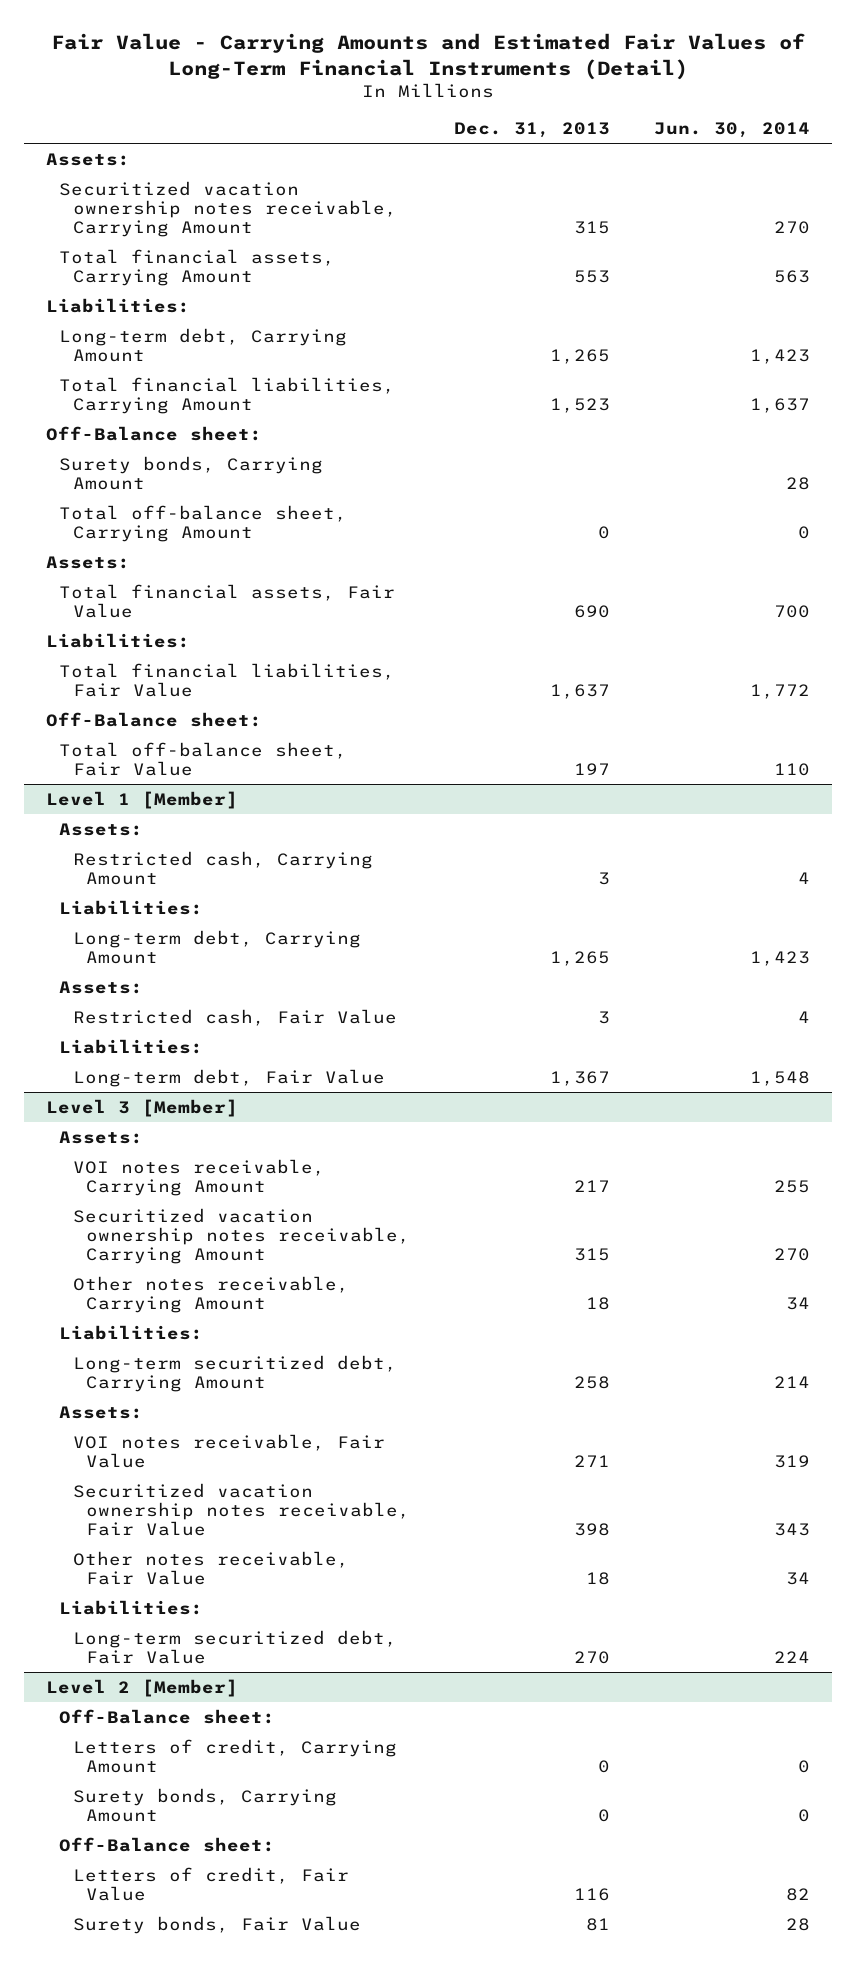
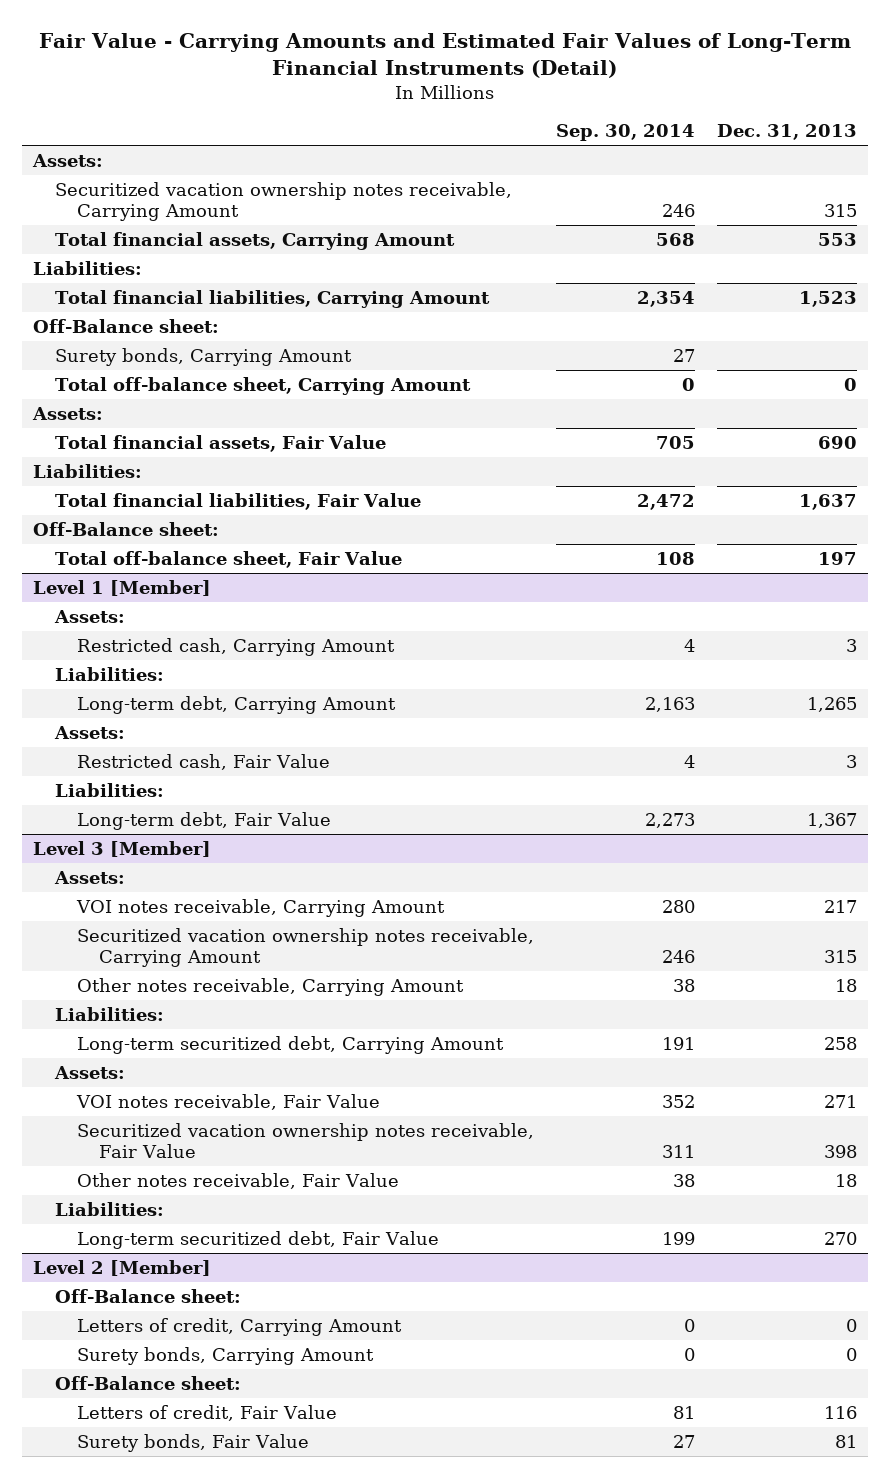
[653,122,810,139] Jun. 30, 2014 -> none
none -> [555,123,695,141] Sep. 30, 2014
[59,327,348,362] Long-term debt, Carrying Amount -> none

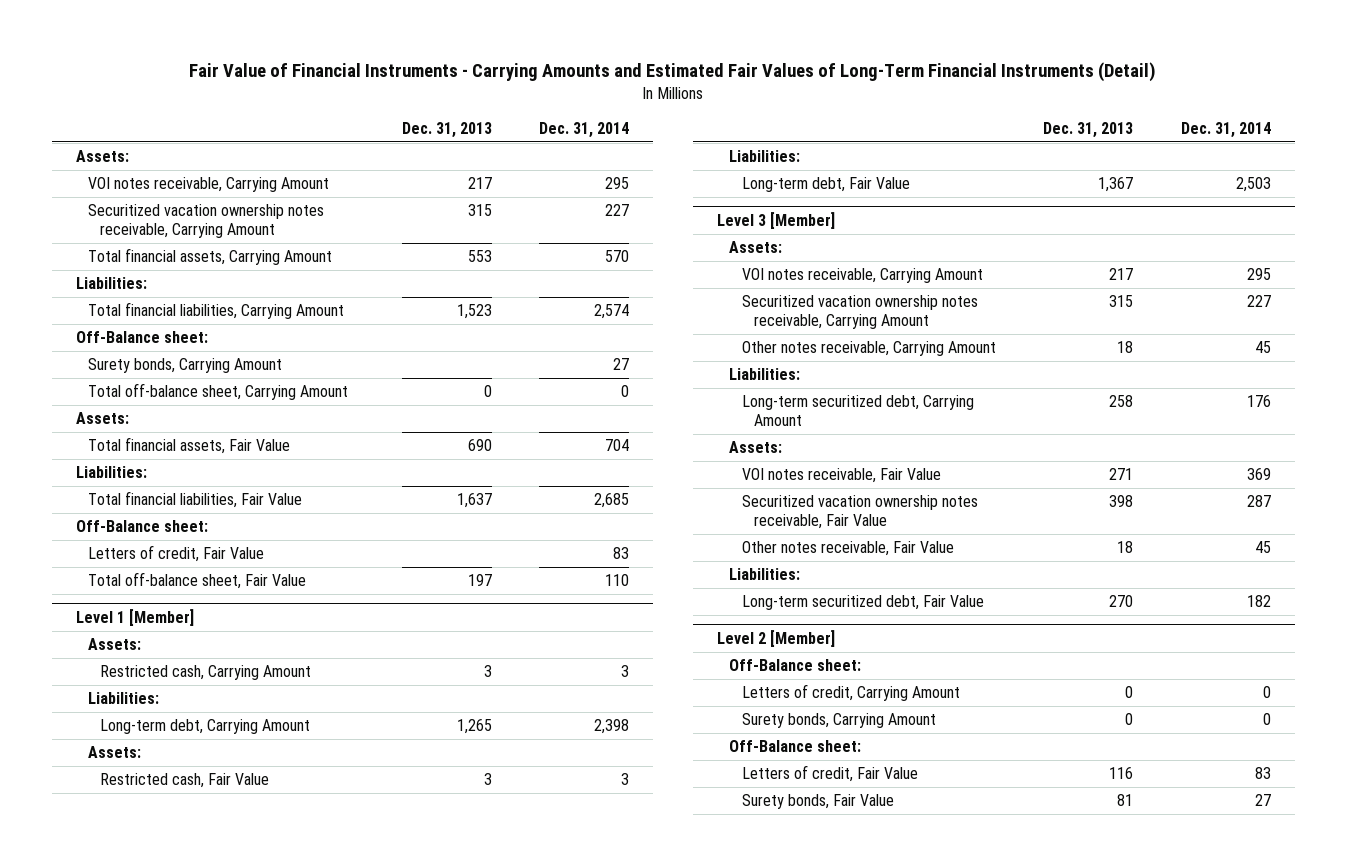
[38,33,851,79] Fair Value - Carrying Amounts and Estimated Fair Values of Long-Term Financial Instruments (Detail) -> [189,61,1157,82] Fair Value of Financial Instruments - Carrying Amounts and Estimated Fair Values of Long-Term Financial Instruments (Detail)
[555,123,695,141] Sep. 30, 2014 -> none
none -> [539,121,630,138] Dec. 31, 2014
none -> [87,177,329,193] VOI notes receivable, Carrying Amount
none -> [87,545,264,563] Letters of credit, Fair Value

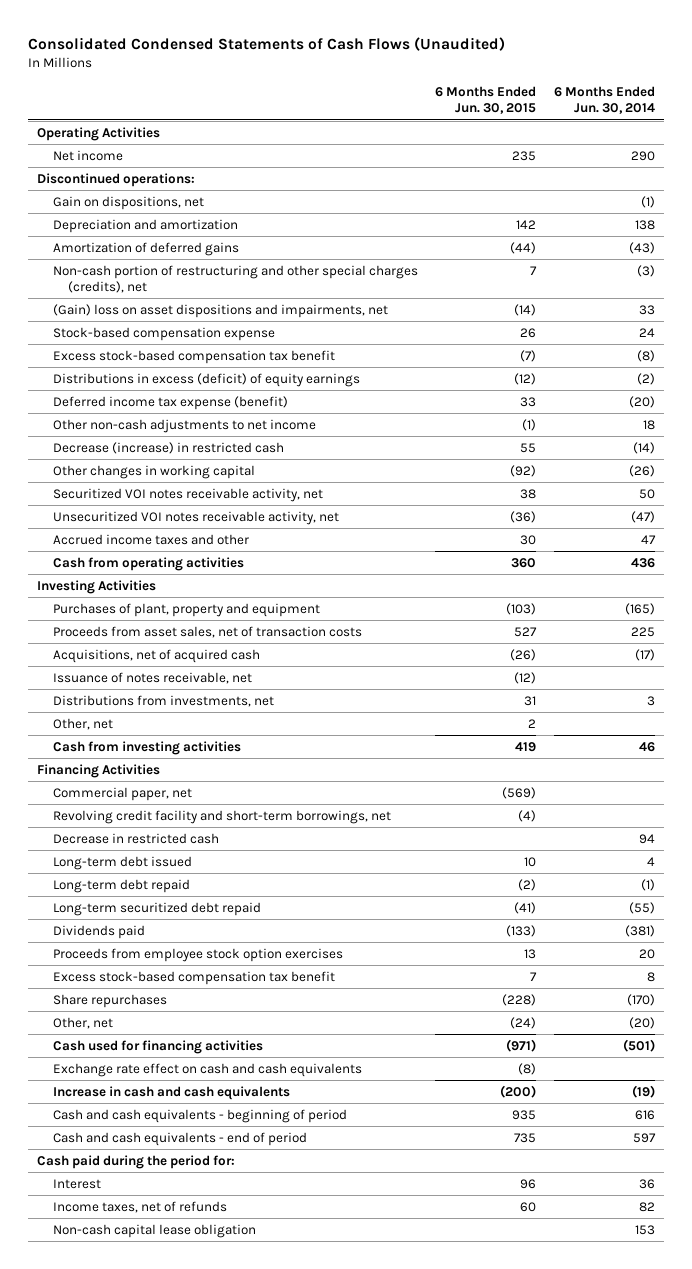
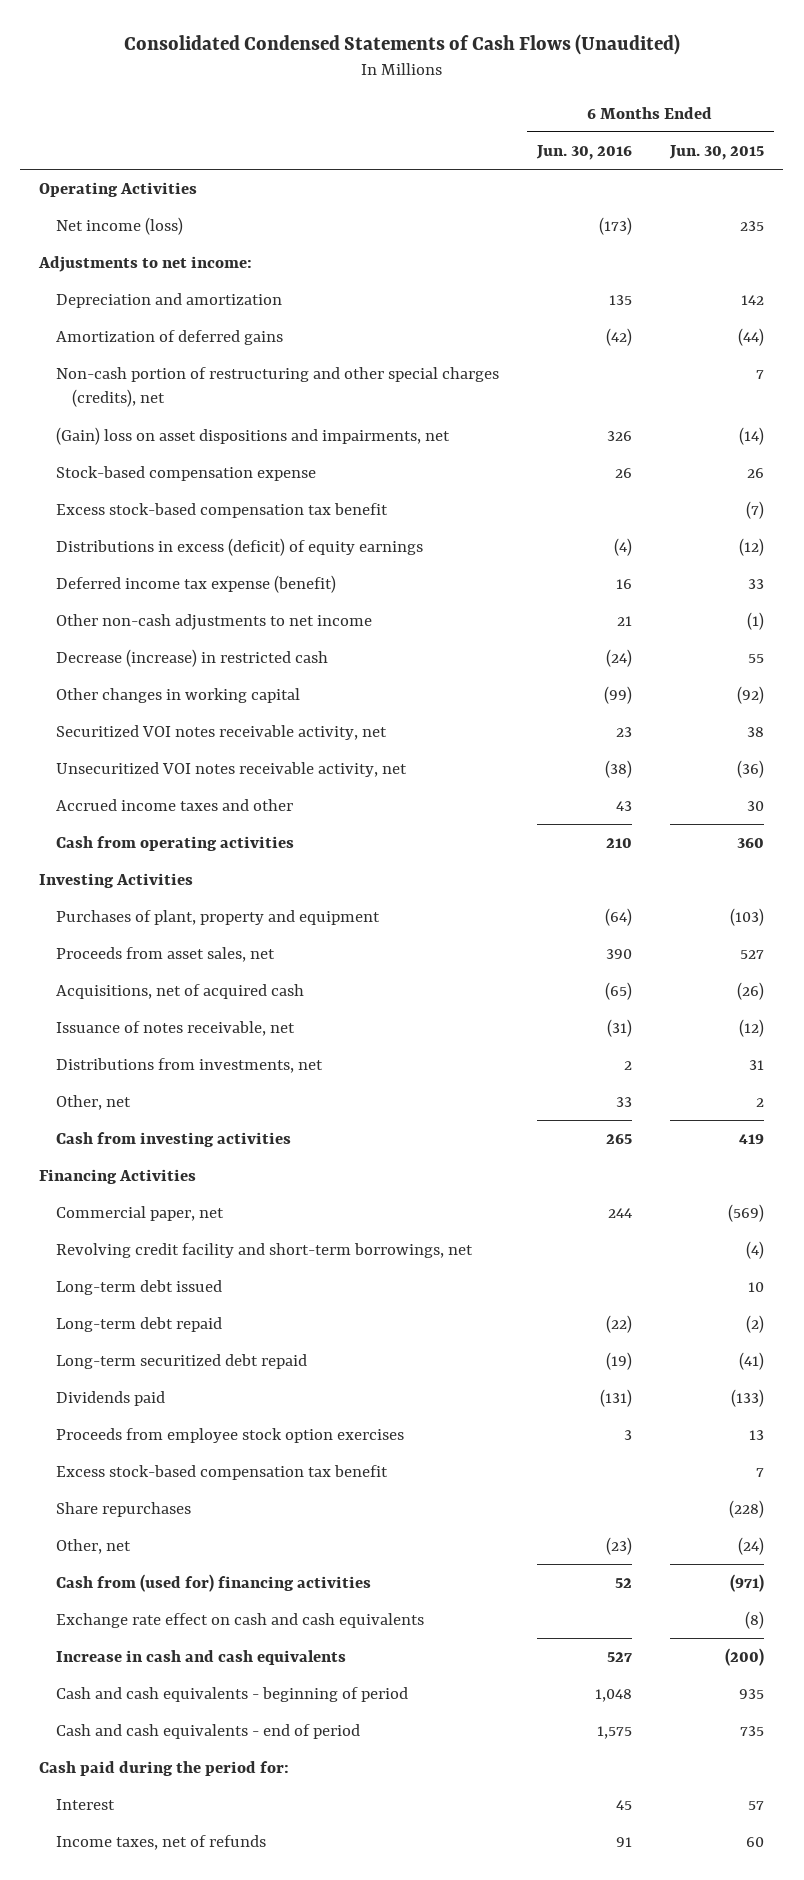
[553,85,655,115] 6 Months Ended Jun. 30, 2014 -> none
none -> [535,144,632,160] Jun. 30, 2016
[36,172,195,187] Discontinued operations: -> none
[52,195,204,210] Gain on dispositions, net -> none
[52,149,123,161] Net income -> [55,217,183,236] Net income (loss)
none -> [38,256,253,273] Adjustments to net income:
[52,625,362,638] Proceeds from asset sales, net of transaction costs -> [55,947,275,963] Proceeds from asset sales, net
[52,832,219,844] Decrease in restricted cash -> none
[52,1039,263,1054] Cash used for financing activities -> [55,1574,371,1593] Cash from (used for) financing activities
[520,1178,537,1189] 96 -> [748,1801,765,1811] 57
[52,1223,256,1238] Non-cash capital lease obligation -> none

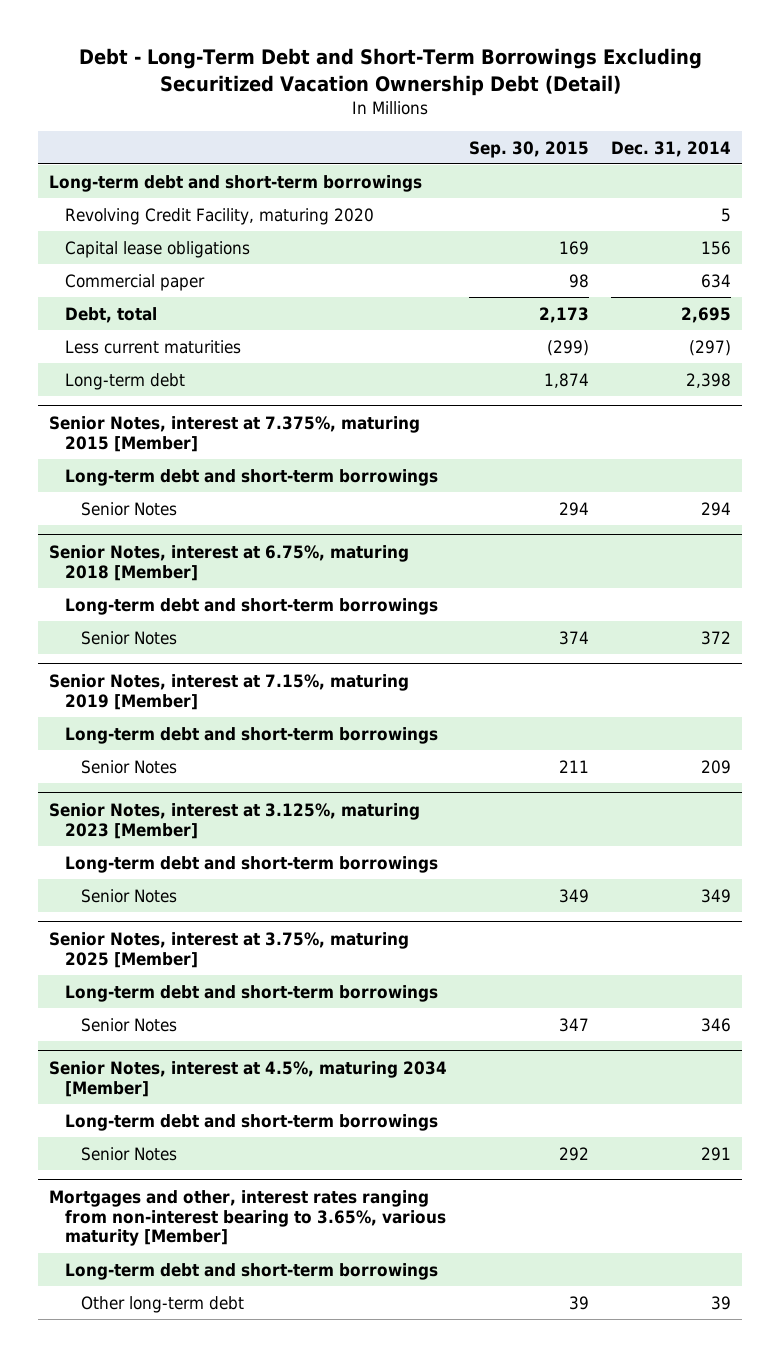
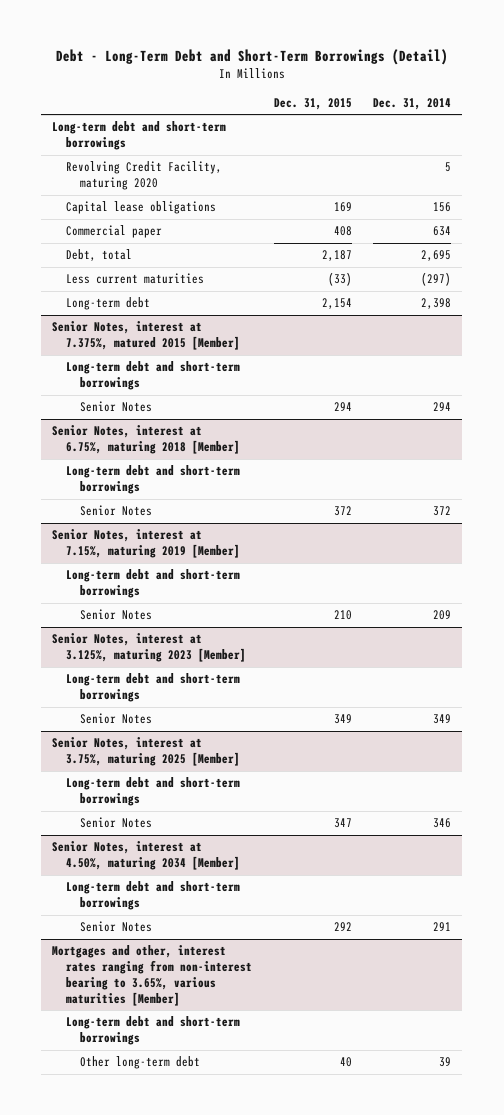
[78,48,702,96] Debt - Long-Term Debt and Short-Term Borrowings Excluding Securitized Vacation Ownership Debt (Detail) -> [55,48,448,65] Debt - Long-Term Debt and Short-Term Borrowings (Detail)
[468,140,589,158] Sep. 30, 2015 -> none
none -> [273,97,352,110] Dec. 31, 2015
[48,415,420,452] Senior Notes, interest at 7.375%, maturing 2015 [Member] -> [52,321,241,351] Senior Notes, interest at 7.375%, matured 2015 [Member]
[48,1060,447,1097] Senior Notes, interest at 4.5%, maturing 2034 [Member] -> [52,841,241,871] Senior Notes, interest at 4.50%, maturing 2034 [Member]
[48,1189,447,1247] Mortgages and other, interest rates ranging from non-interest bearing to 3.65%, various maturity [Member] -> [52,945,253,1006] Mortgages and other, interest rates ranging from non-interest bearing to 3.65%, various maturities [Member]

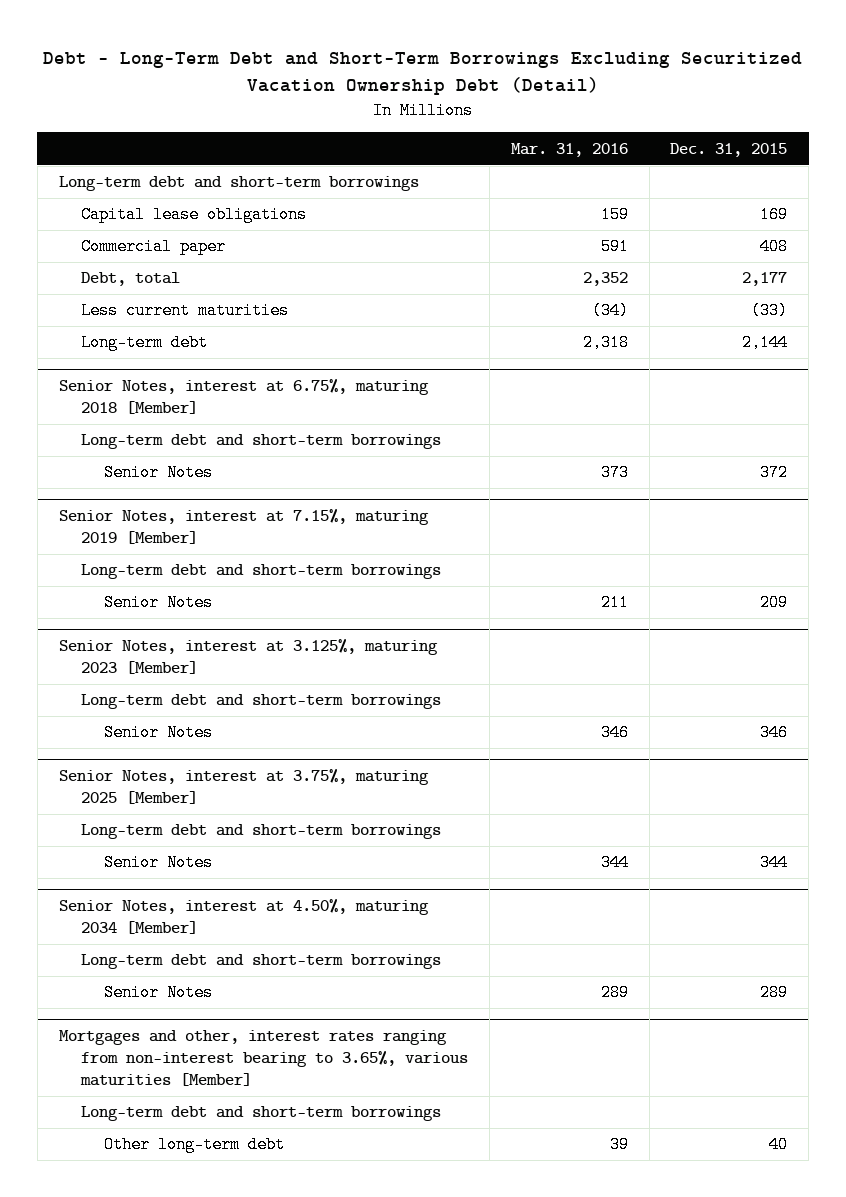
[55,48,448,65] Debt - Long-Term Debt and Short-Term Borrowings (Detail) -> [43,52,803,96] Debt - Long-Term Debt and Short-Term Borrowings Excluding Securitized Vacation Ownership Debt (Detail)
[373,97,452,110] Dec. 31, 2014 -> none
none -> [510,142,628,157] Mar. 31, 2016
[66,161,223,191] Revolving Credit Facility, maturing 2020 -> none
[321,250,352,262] 2,187 -> [742,272,788,287] 2,177
[52,321,241,351] Senior Notes, interest at 7.375%, matured 2015 [Member] -> none
[66,361,241,391] Long-term debt and short-term borrowings -> none
[80,401,153,413] Senior Notes -> none
[321,298,352,310] 2,154 -> [742,334,789,352] 2,144
[333,610,352,621] 210 -> [760,594,789,612] 209
[333,714,352,725] 349 -> [760,724,789,742] 346
[333,818,352,829] 347 -> [760,854,789,872] 344
[333,922,352,932] 292 -> [760,984,789,1002] 289

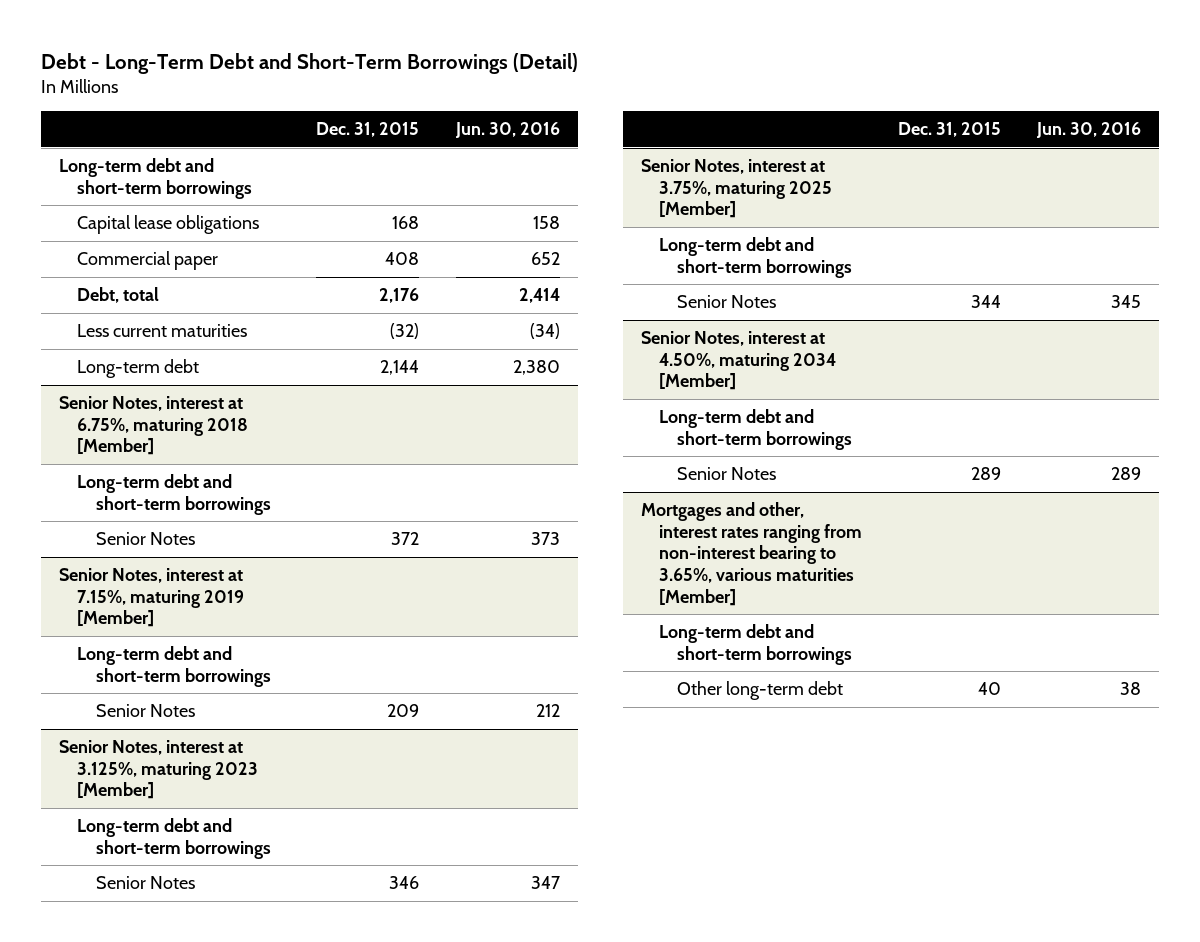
[43,52,803,96] Debt - Long-Term Debt and Short-Term Borrowings Excluding Securitized Vacation Ownership Debt (Detail) -> [41,52,579,74] Debt - Long-Term Debt and Short-Term Borrowings (Detail)
[510,142,628,157] Mar. 31, 2016 -> none
none -> [454,122,560,139] Jun. 30, 2016
[760,206,789,224] 169 -> [392,216,420,230] 168
[742,272,788,287] 2,177 -> [379,288,420,304] 2,176
[751,302,789,320] (33) -> [390,323,420,340] (32)

